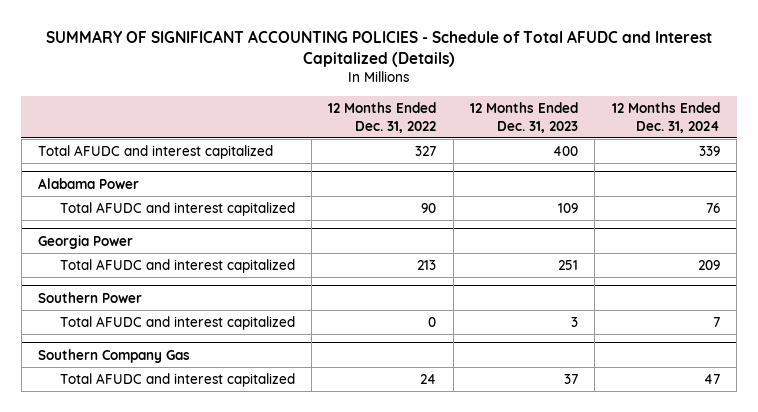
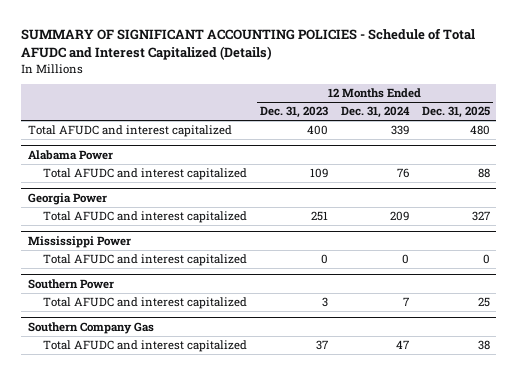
[328,102,437,133] 12 Months Ended Dec. 31, 2022 -> none
none -> [421,106,490,119] Dec. 31, 2025
none -> [27,236,131,249] Mississippi Power
none -> [43,254,248,267] Total AFUDC and interest capitalized

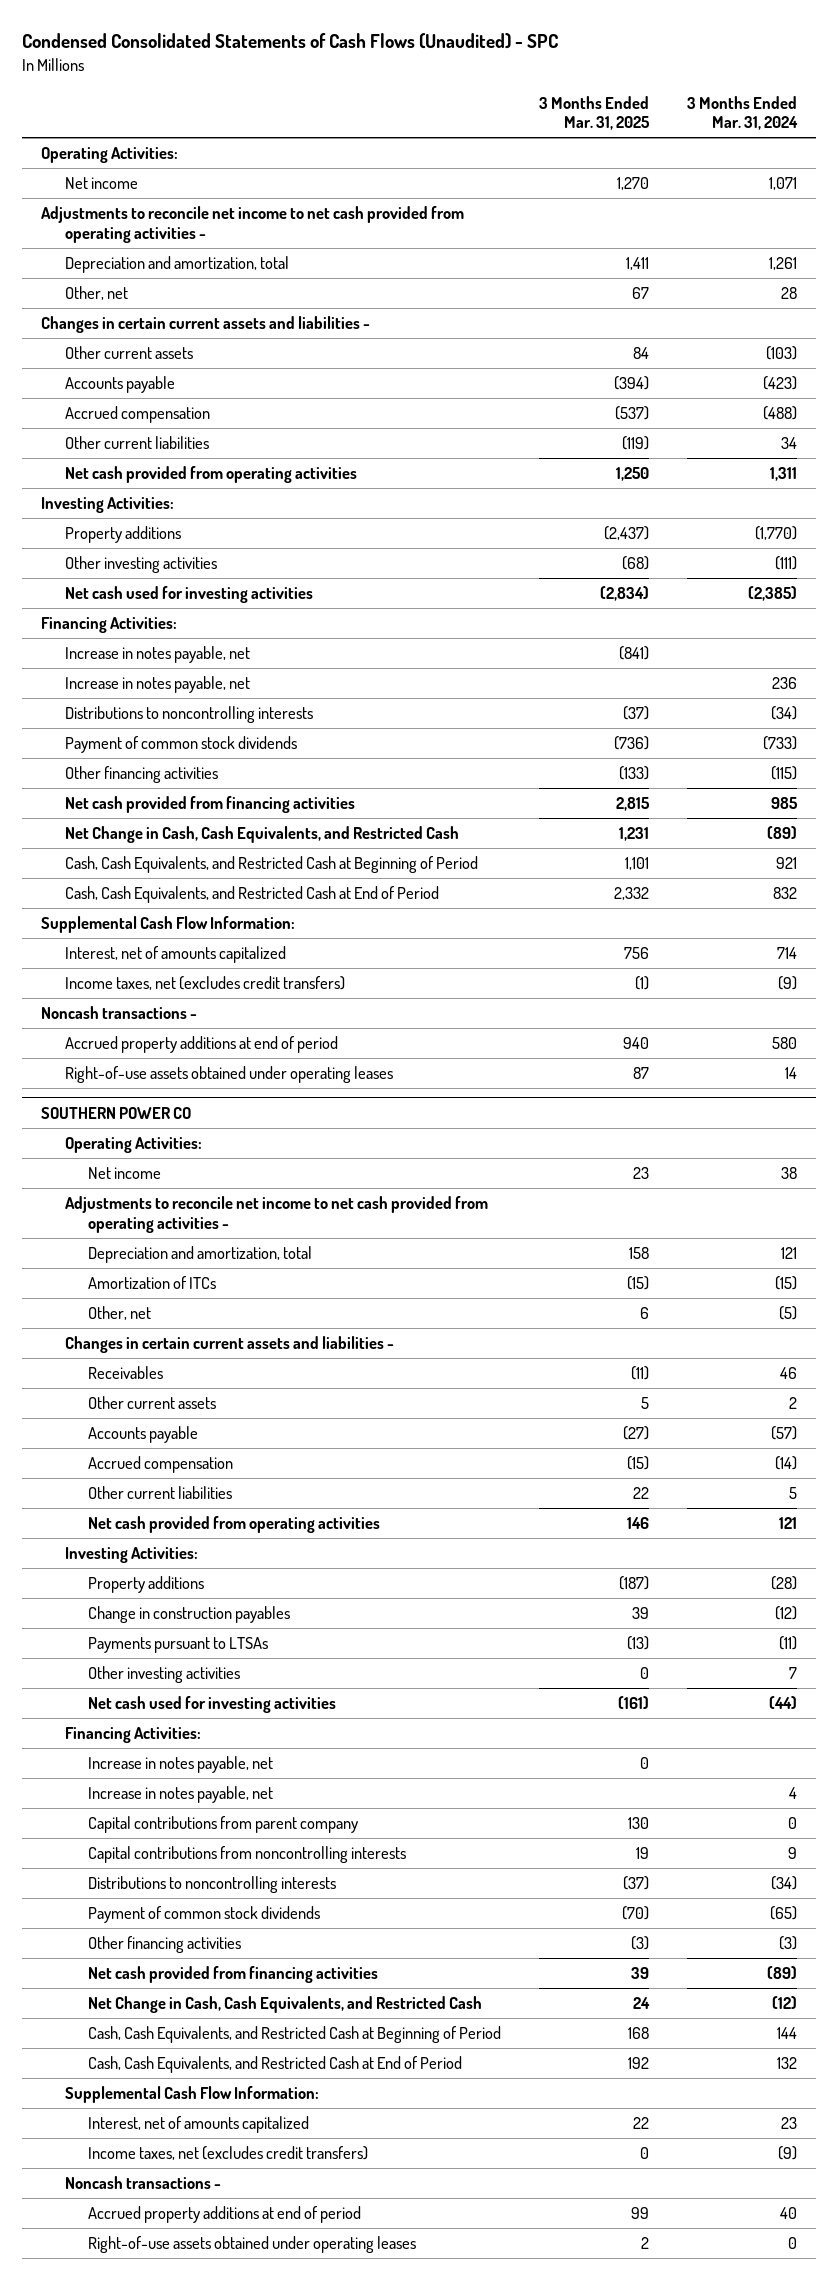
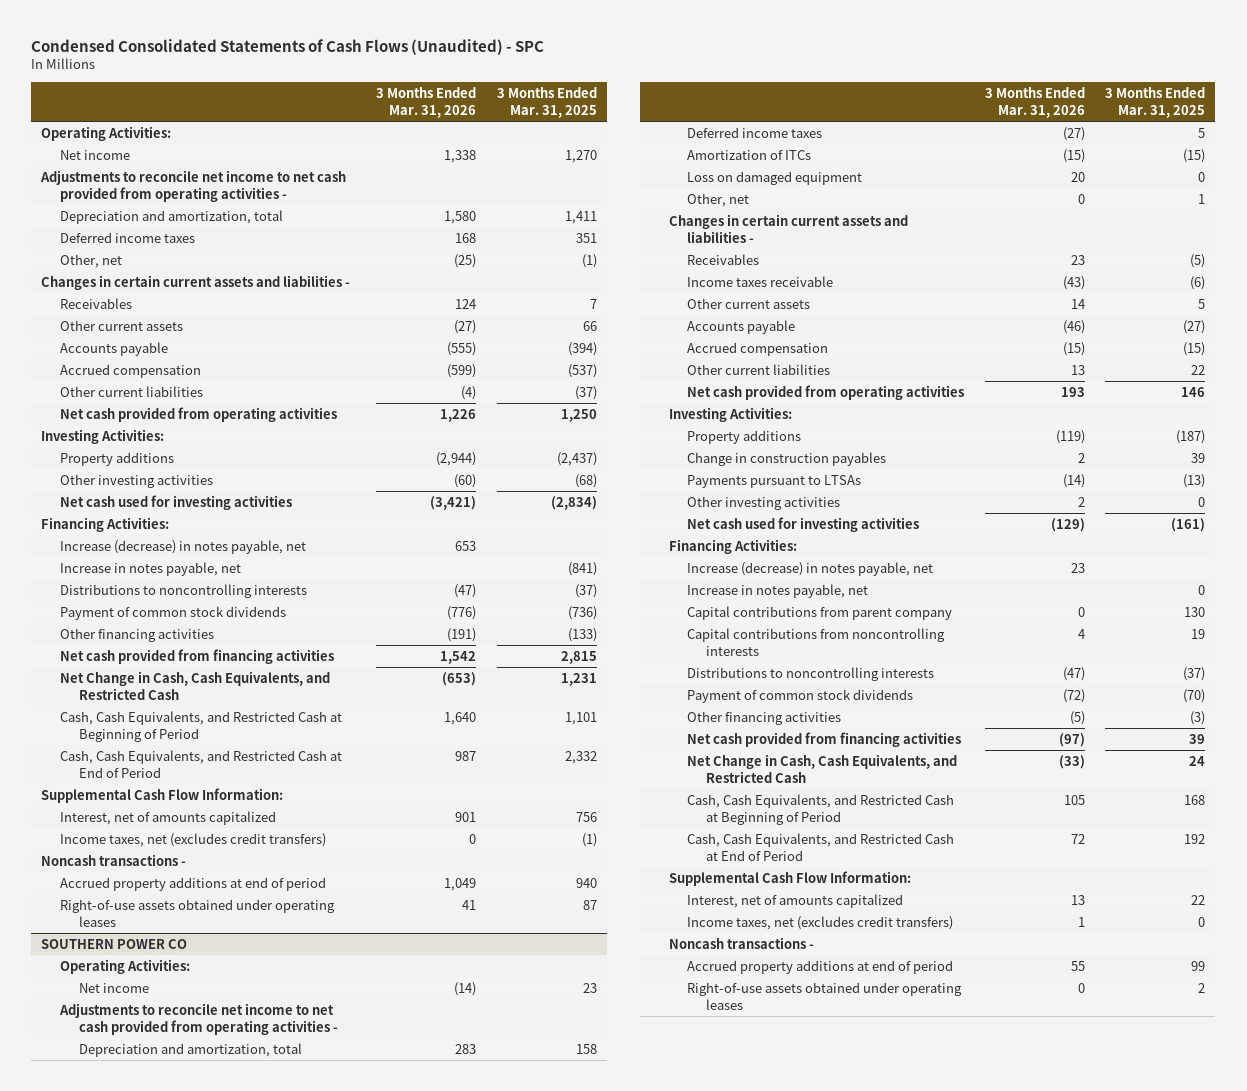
[686,95,798,131] 3 Months Ended Mar. 31, 2024 -> none
none -> [376,87,477,118] 3 Months Ended Mar. 31, 2026
none -> [60,231,196,243] Deferred income taxes
[631,287,649,300] 67 -> [581,253,597,268] (1)
none -> [60,297,133,309] Receivables
[632,347,649,360] 84 -> [582,320,597,331] 66
[621,436,649,451] (119) -> [574,385,597,400] (37)
none -> [60,539,307,554] Increase (decrease) in notes payable, net
[64,676,250,694] Increase in notes payable, net -> none
none -> [687,126,823,138] Deferred income taxes
none -> [687,170,863,185] Loss on damaged equipment
[639,1307,649,1320] 6 -> [1198,193,1206,204] 1
[630,1366,649,1381] (11) -> [1190,253,1206,268] (5)
none -> [687,275,834,287] Income taxes receivable
none -> [687,561,934,576] Increase (decrease) in notes payable, net
[88,1786,274,1804] Increase in notes payable, net -> none

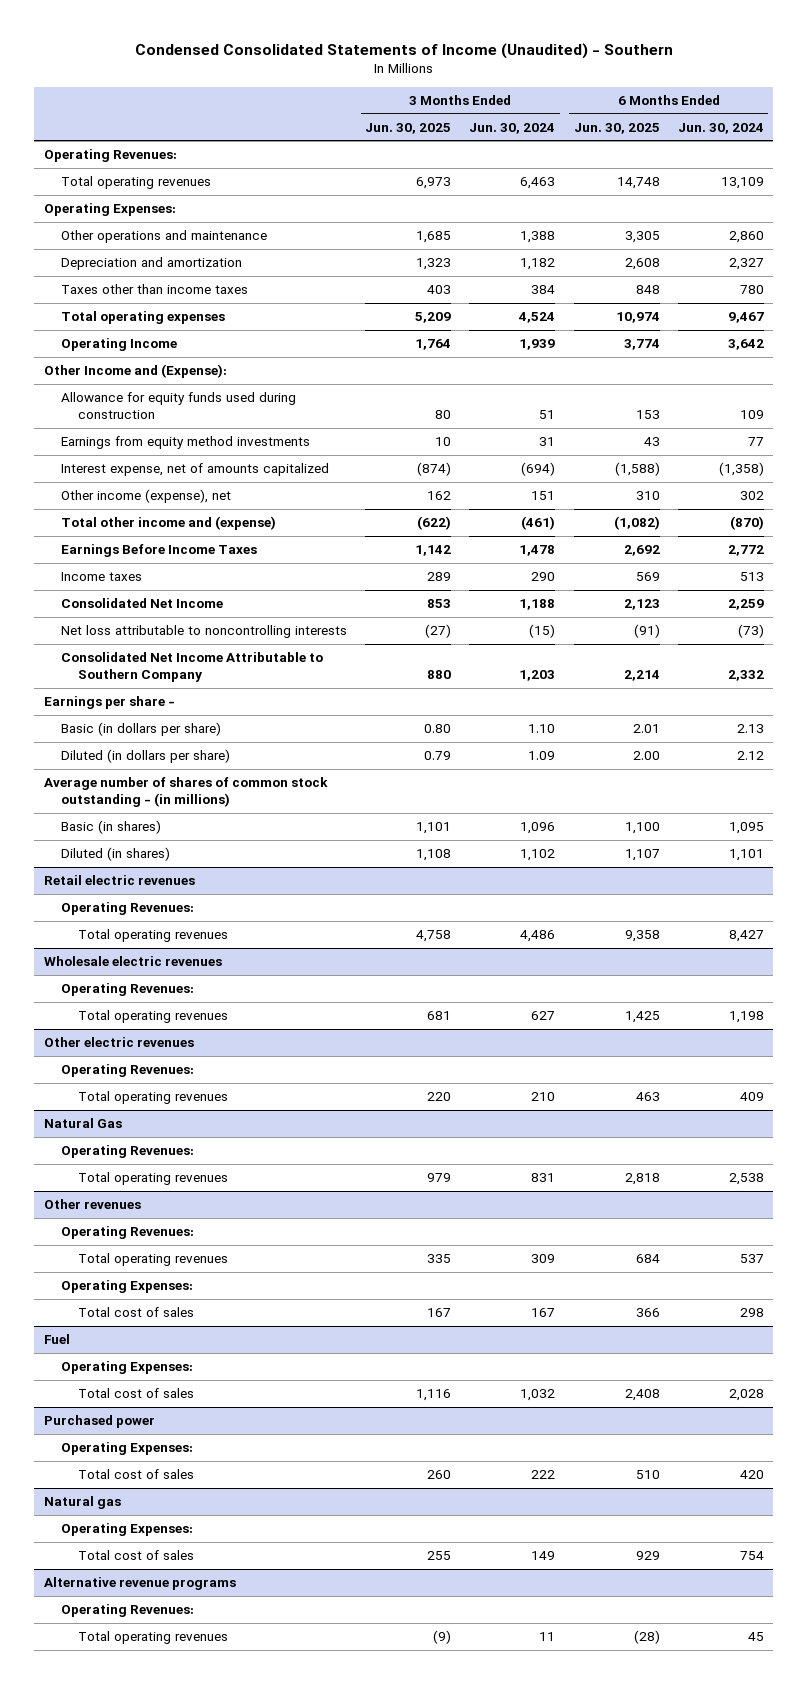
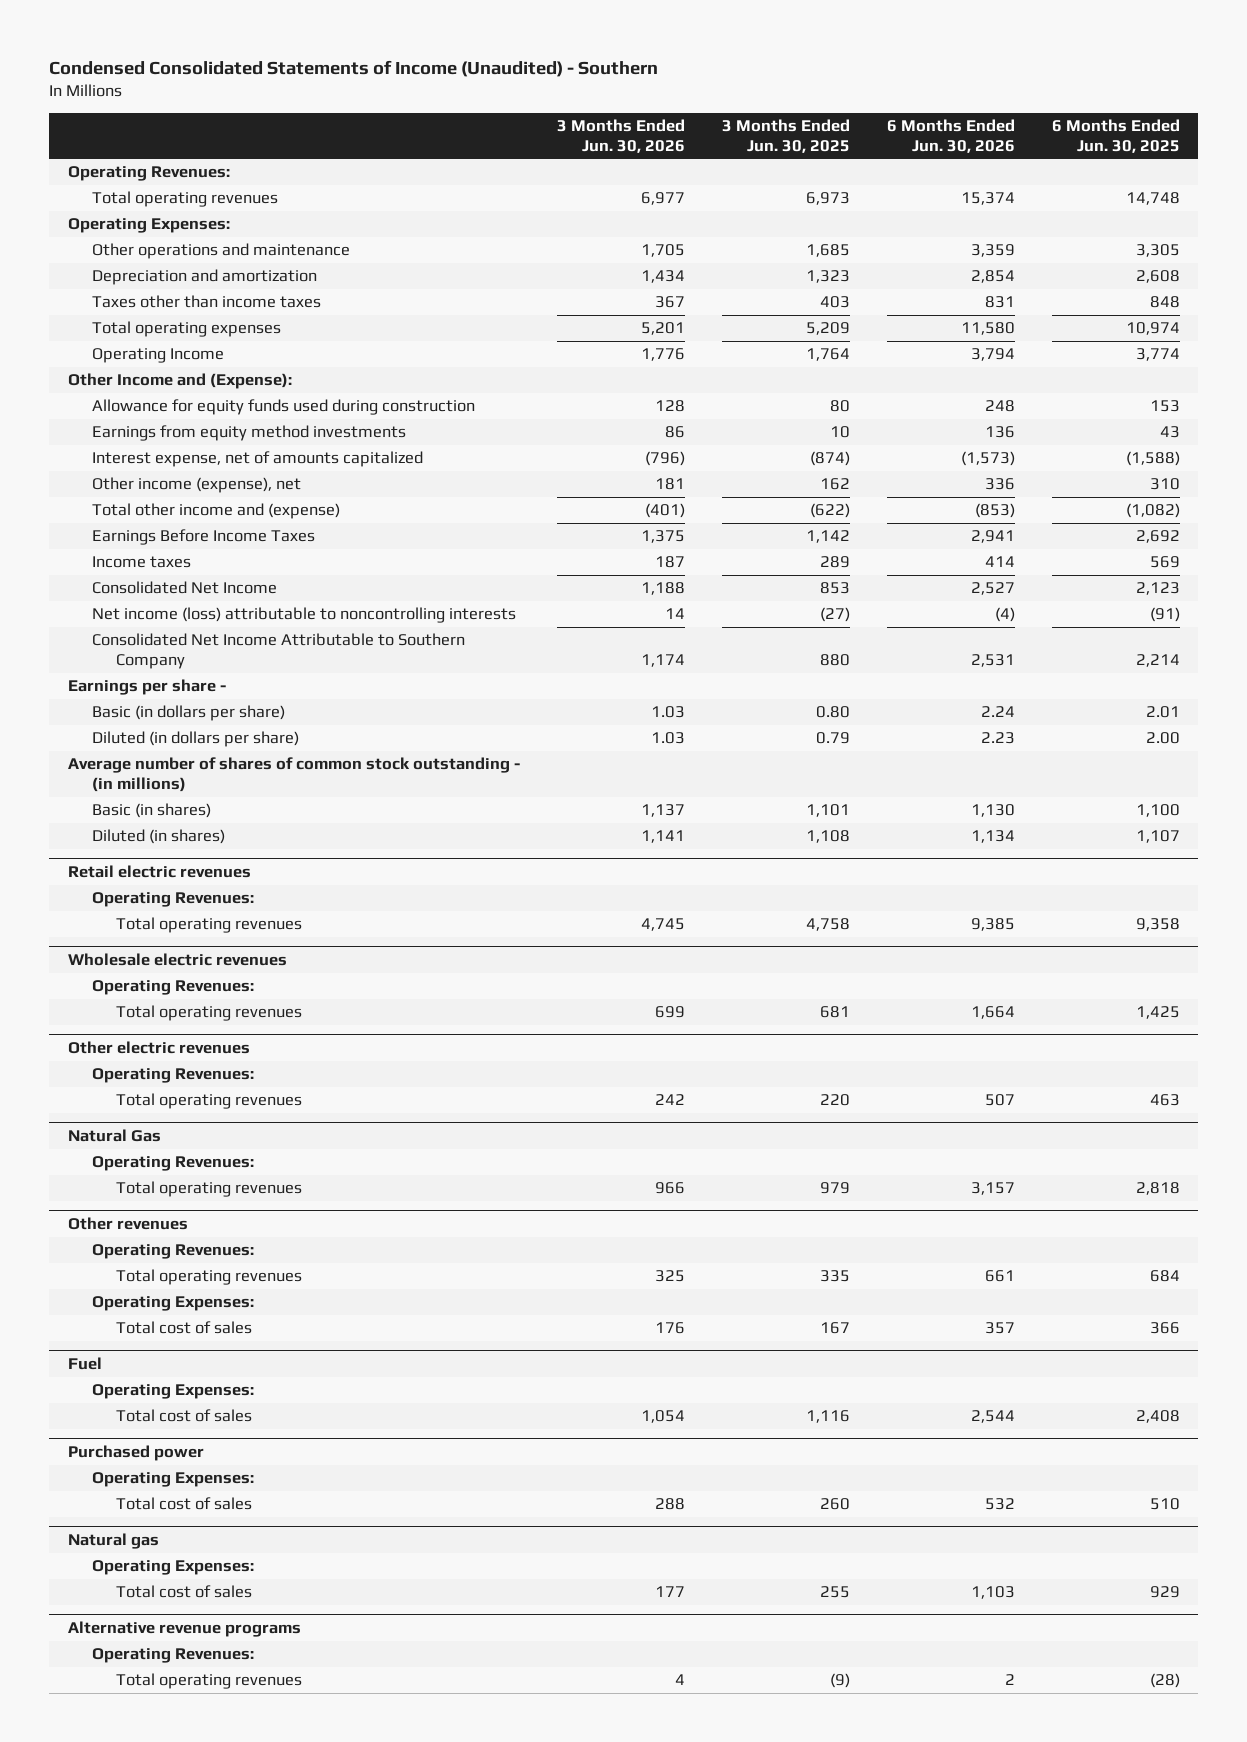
[469,122,556,134] Jun. 30, 2024 -> none
[677,122,764,134] Jun. 30, 2024 -> none
none -> [556,118,685,153] 3 Months Ended Jun. 30, 2026
none -> [886,118,1015,153] 6 Months Ended Jun. 30, 2026
[60,625,347,639] Net loss attributable to noncontrolling interests -> [91,607,516,624] Net income (loss) attributable to noncontrolling interests

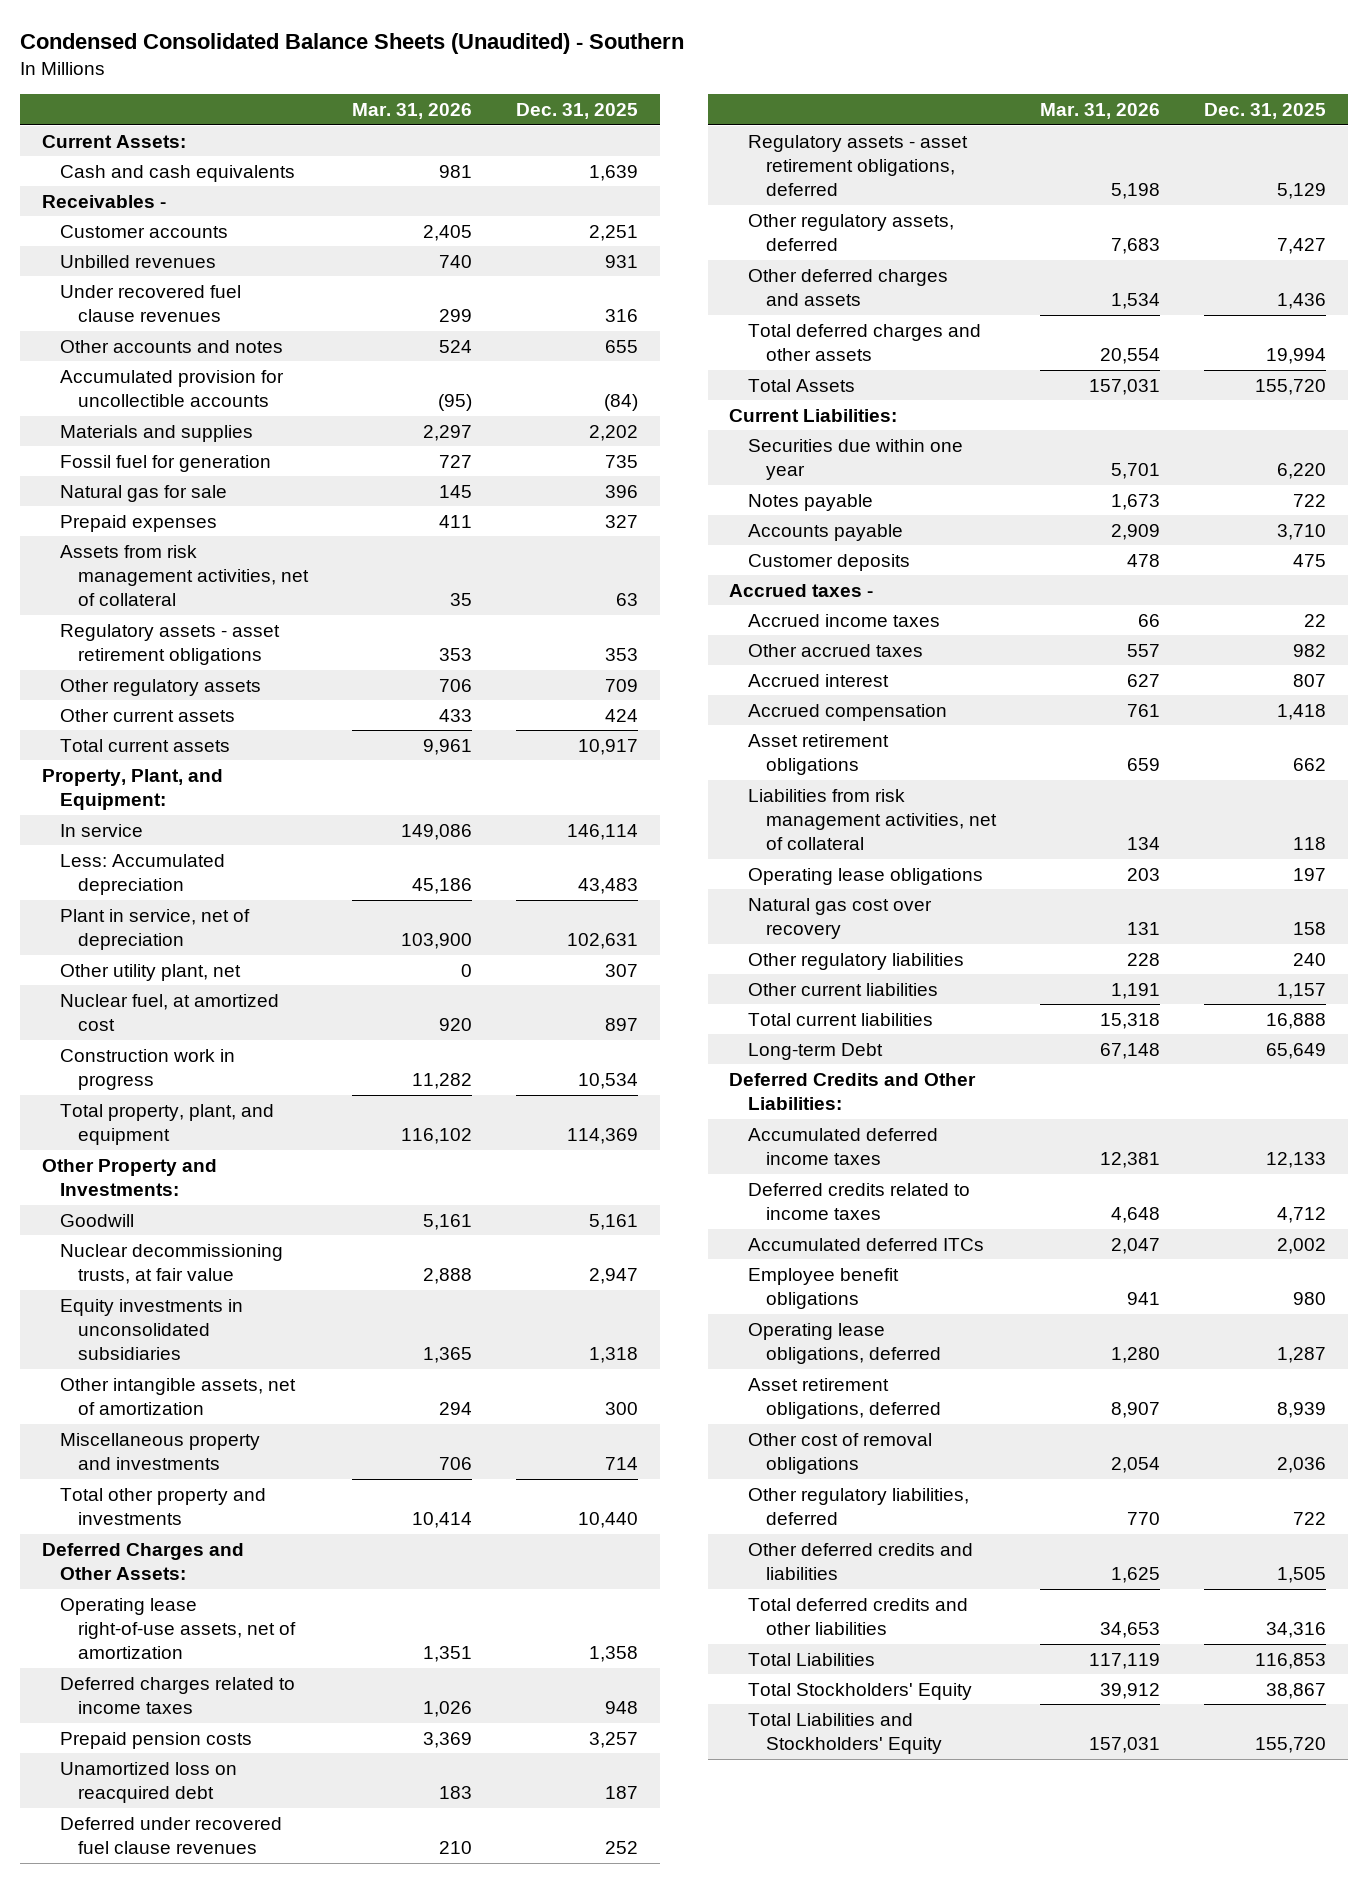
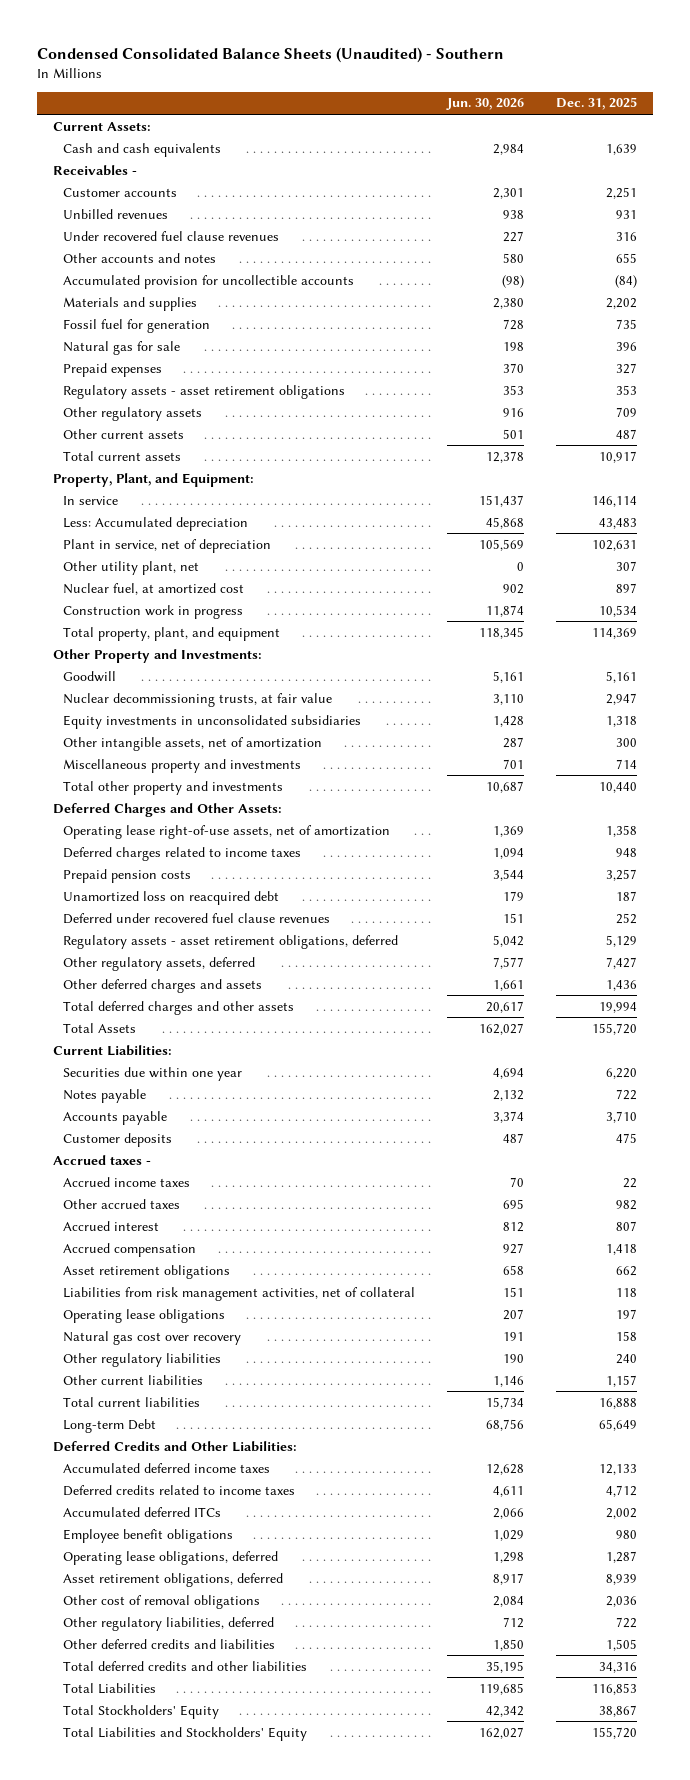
[351,102,472,119] Mar. 31, 2026 -> none
none -> [446,98,525,111] Jun. 30, 2026
[59,544,310,607] Assets from risk management activities, net of collateral -> none
[604,708,638,722] 424 -> [616,428,638,439] 487

